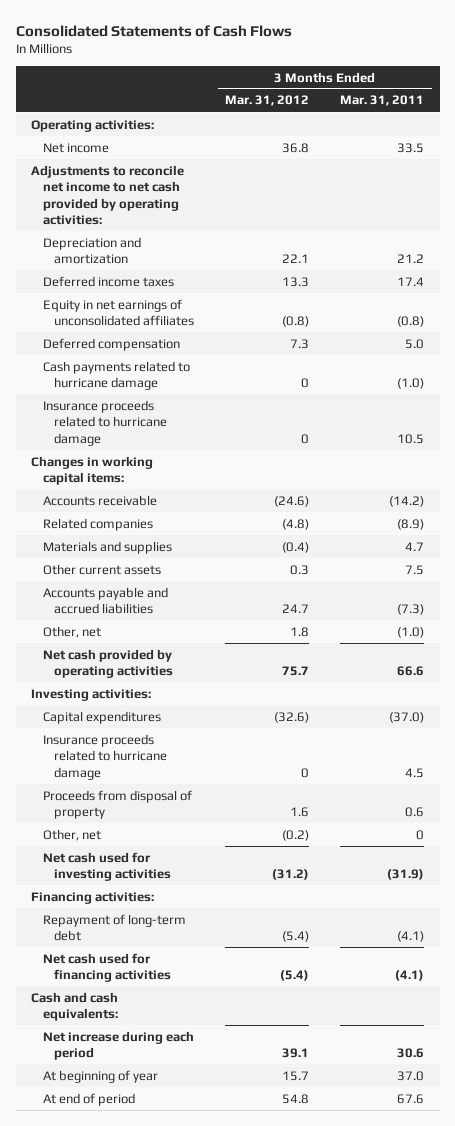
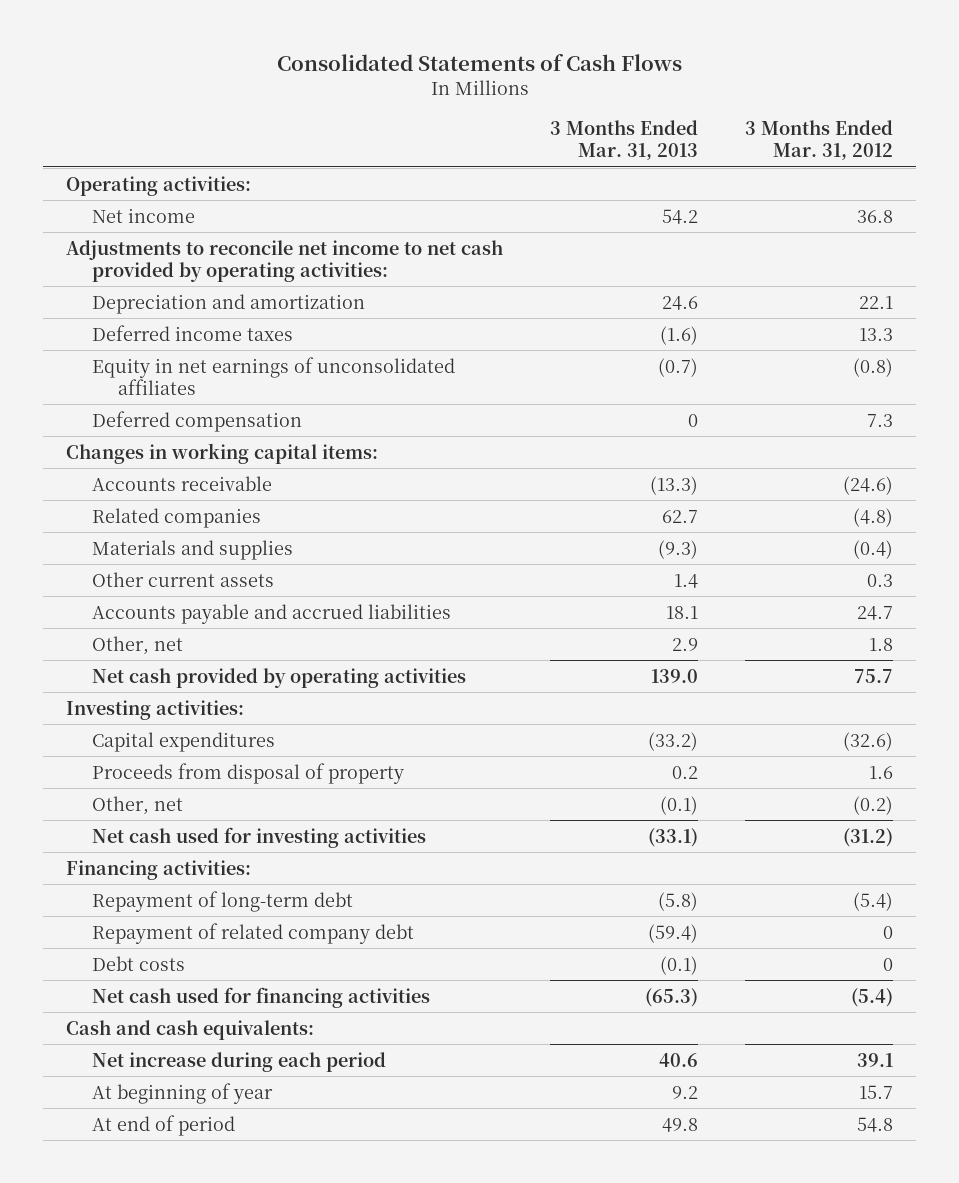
[340,95,425,107] Mar. 31, 2011 -> none
none -> [550,120,699,161] 3 Months Ended Mar. 31, 2013
[42,360,190,391] Cash payments related to hurricane damage -> none
[42,399,168,446] Insurance proceeds related to hurricane damage -> none
[42,733,168,780] Insurance proceeds related to hurricane damage -> none
none -> [92,922,415,944] Repayment of related company debt
none -> [92,955,186,971] Debt costs

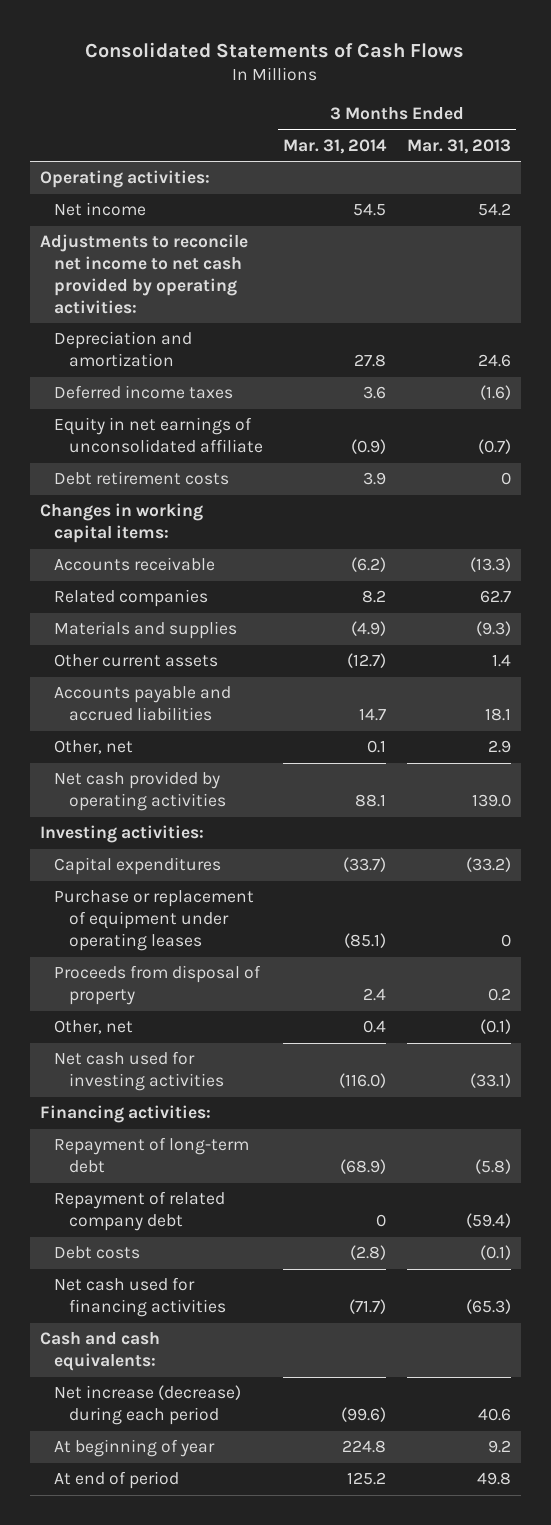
[744,120,893,161] 3 Months Ended Mar. 31, 2012 -> none
none -> [283,138,388,154] Mar. 31, 2014
[92,410,303,432] Deferred compensation -> none
[92,356,456,395] Equity in net earnings of unconsolidated affiliates -> [54,417,263,454] Equity in net earnings of unconsolidated affiliate
none -> [54,471,230,486] Debt retirement costs
none -> [54,890,255,951] Purchase or replacement of equipment under operating leases
[92,1051,387,1072] Net increase during each period -> [54,1385,242,1426] Net increase (decrease) during each period

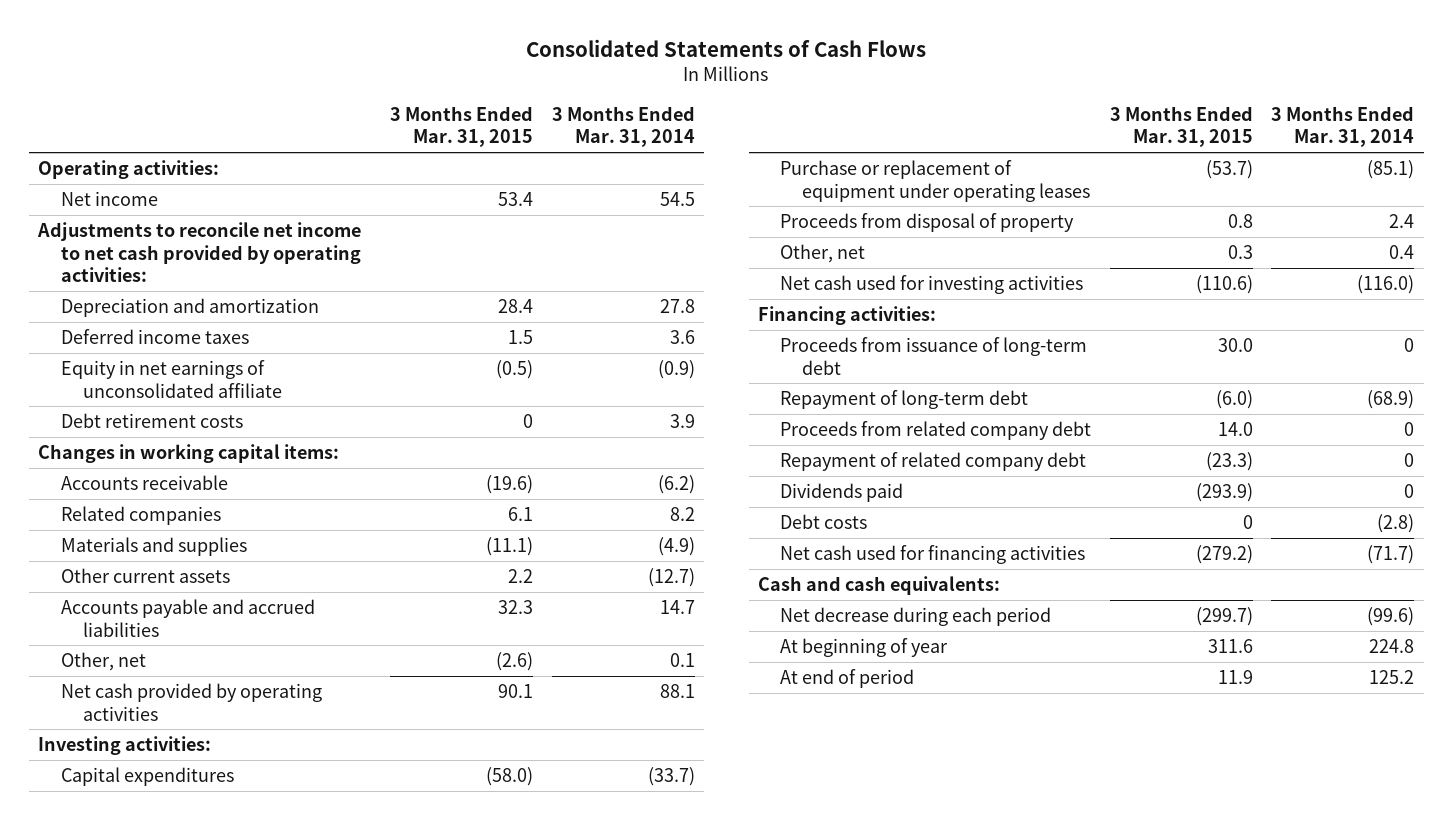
[407,138,512,154] Mar. 31, 2013 -> none
none -> [390,105,534,148] 3 Months Ended Mar. 31, 2015
none -> [780,336,1088,375] Proceeds from issuance of long-term debt
none -> [780,420,1092,440] Proceeds from related company debt
none -> [780,482,904,502] Dividends paid
[54,1385,242,1426] Net increase (decrease) during each period -> [780,606,1052,626] Net decrease during each period

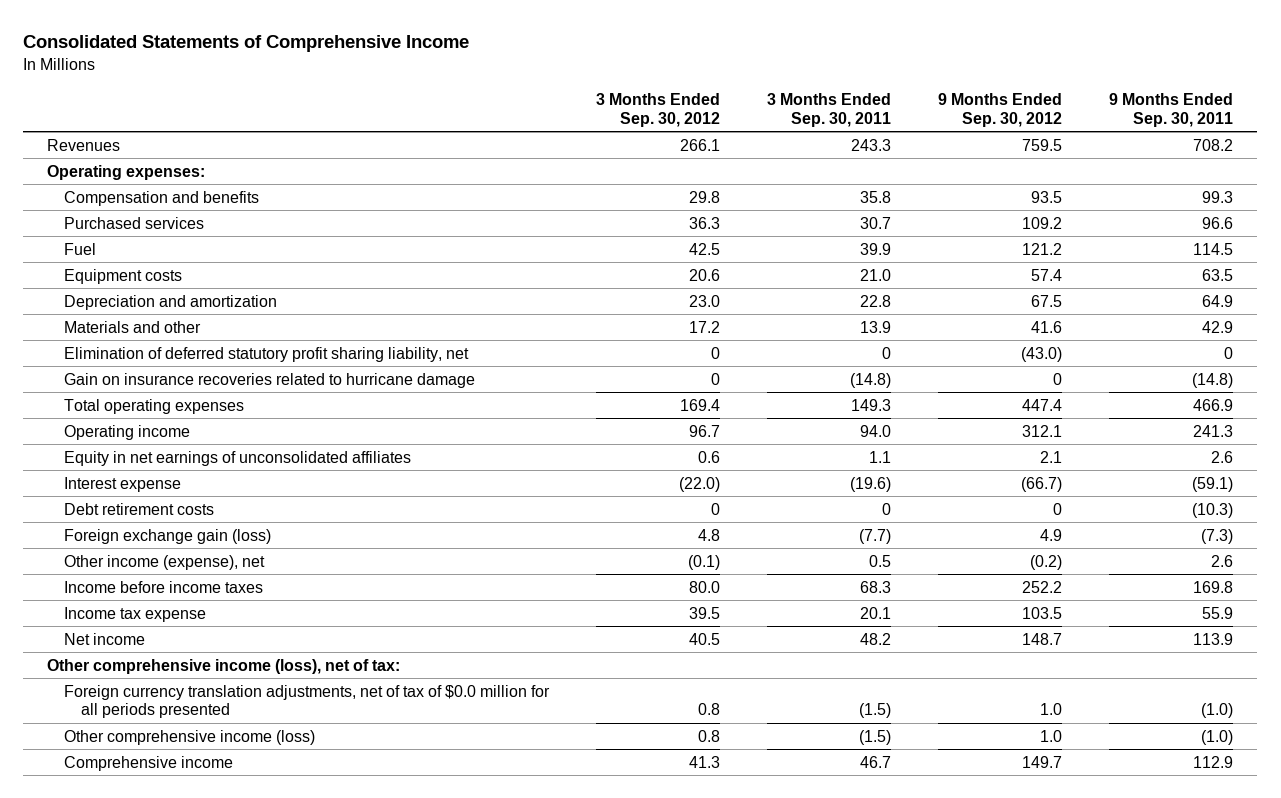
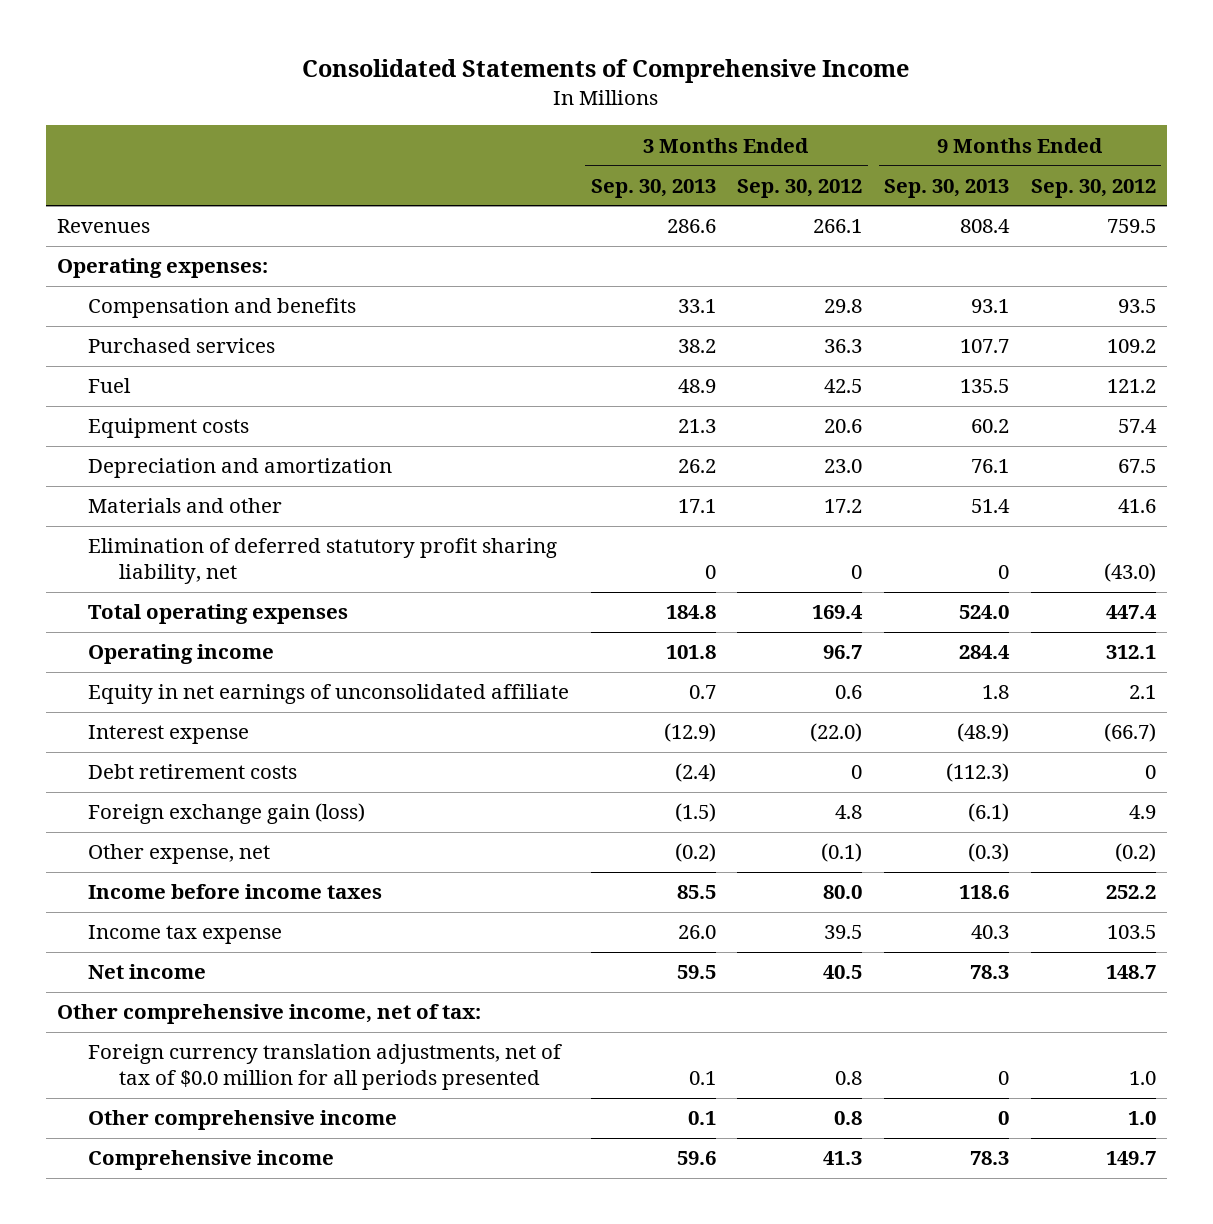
[767,92,892,127] 3 Months Ended Sep. 30, 2011 -> none
[1109,92,1234,127] 9 Months Ended Sep. 30, 2011 -> none
none -> [590,178,716,198] Sep. 30, 2013
none -> [884,178,1010,198] Sep. 30, 2013
[63,372,475,388] Gain on insurance recoveries related to hurricane damage -> none
[63,450,411,466] Equity in net earnings of unconsolidated affiliates -> [87,684,569,705] Equity in net earnings of unconsolidated affiliate
[63,554,265,570] Other income (expense), net -> [87,844,270,865] Other expense, net
[47,658,401,674] Other comprehensive income (loss), net of tax: -> [56,1004,481,1025] Other comprehensive income, net of tax:
[63,729,315,745] Other comprehensive income (loss) -> [87,1110,397,1131] Other comprehensive income

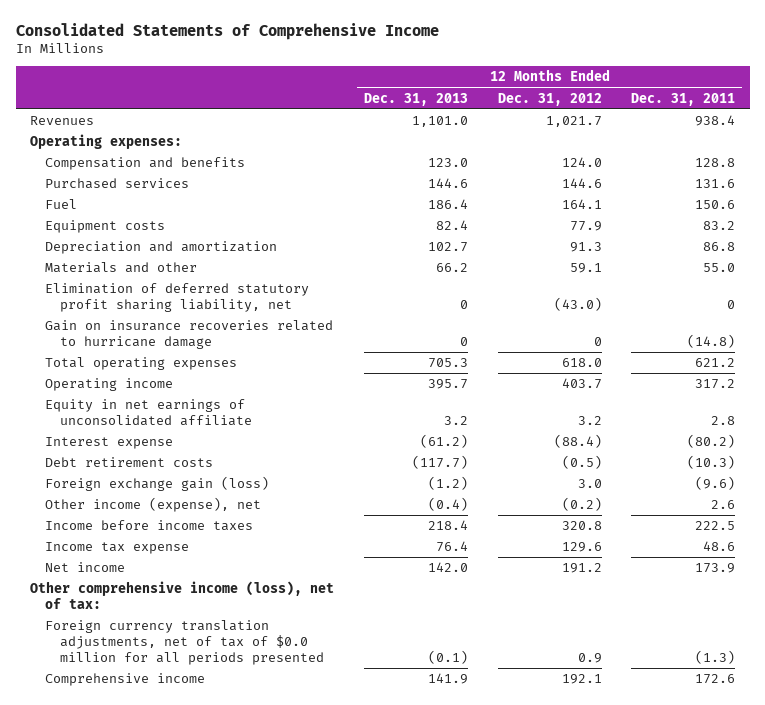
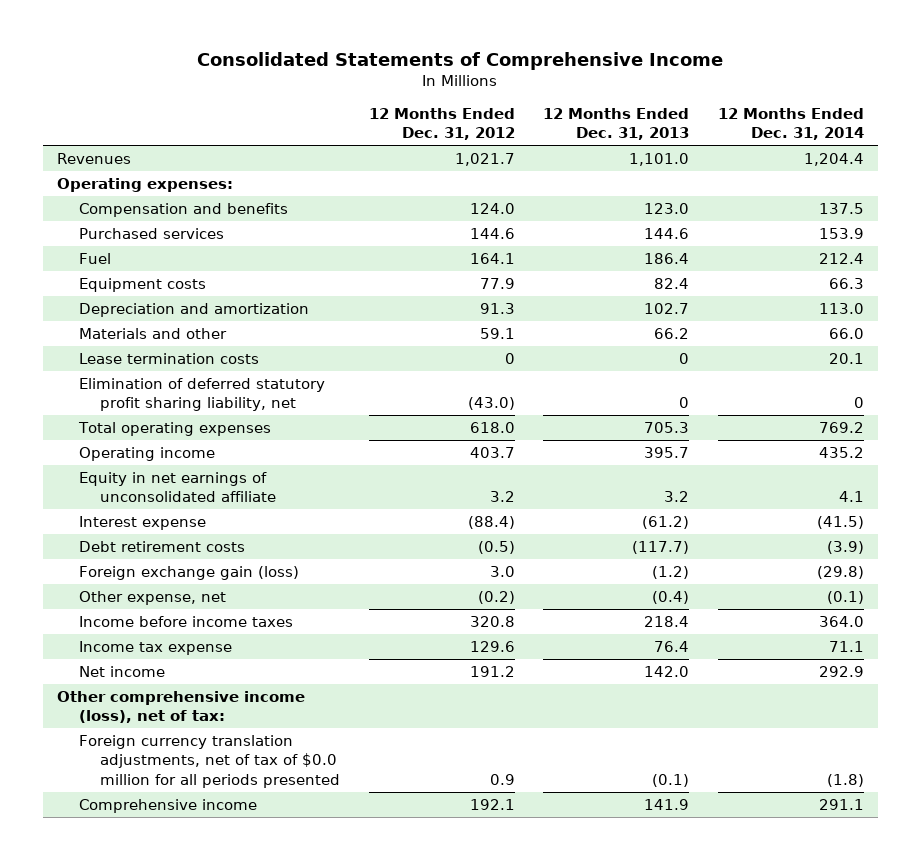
[631,92,736,106] Dec. 31, 2011 -> none
none -> [717,108,864,141] 12 Months Ended Dec. 31, 2014
none -> [78,352,259,364] Lease termination costs
[45,320,334,349] Gain on insurance recoveries related to hurricane damage -> none
[45,497,262,513] Other income (expense), net -> [78,590,226,605] Other expense, net

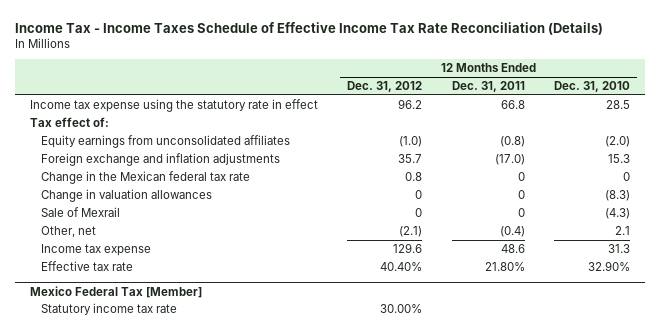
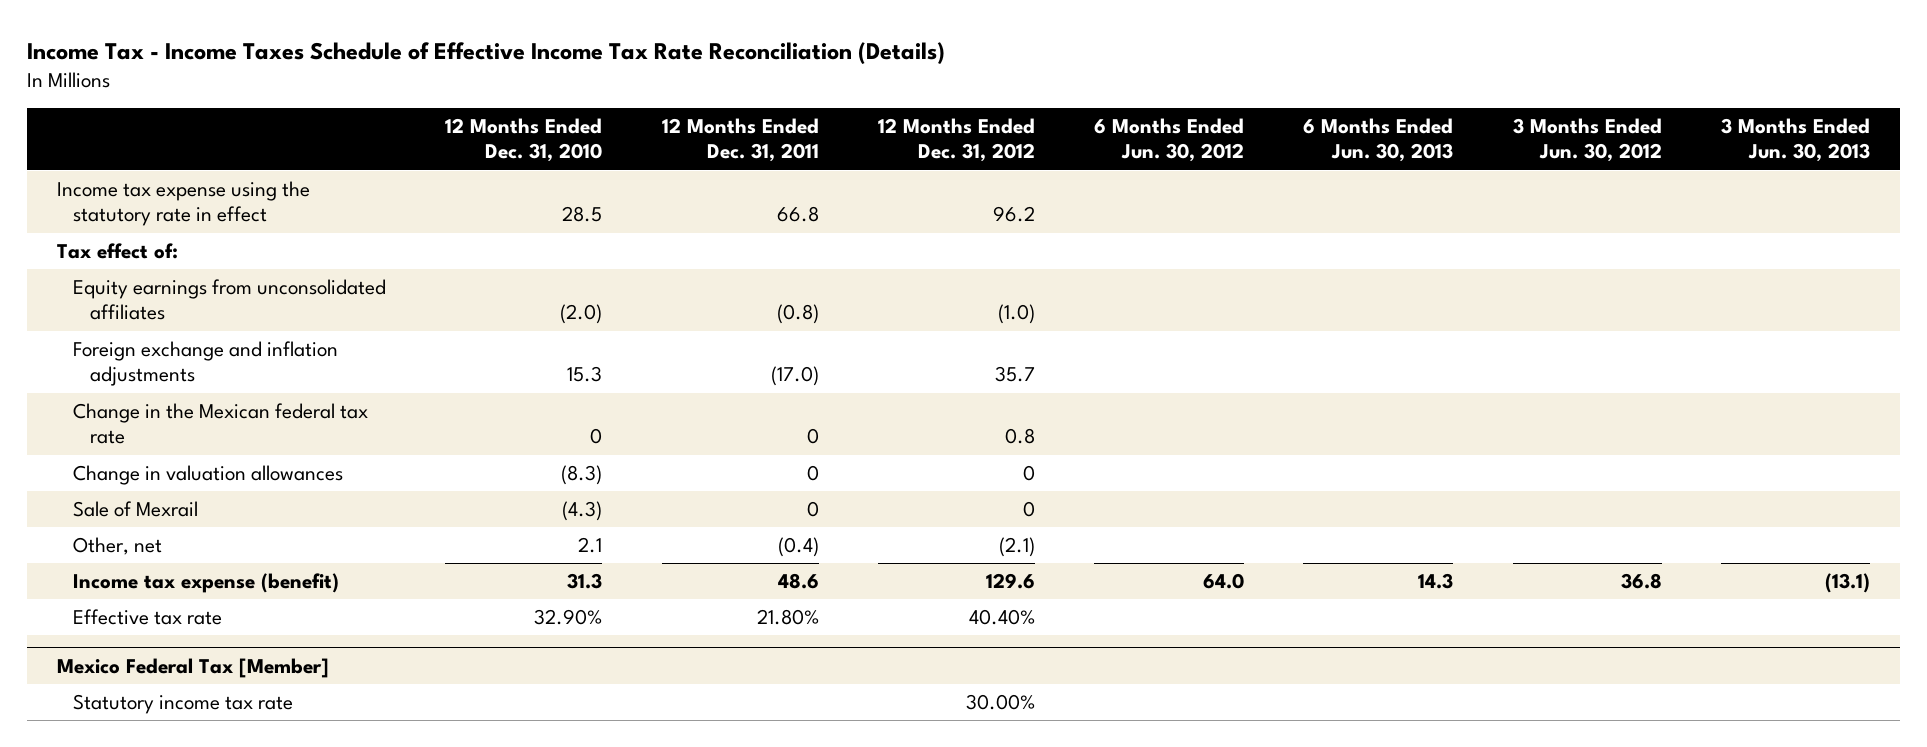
none -> [1094,117,1245,163] 6 Months Ended Jun. 30, 2012
none -> [1303,117,1454,163] 6 Months Ended Jun. 30, 2013
none -> [1512,117,1662,163] 3 Months Ended Jun. 30, 2012
none -> [1721,117,1871,163] 3 Months Ended Jun. 30, 2013
[41,243,152,256] Income tax expense -> [73,572,340,593] Income tax expense (benefit)

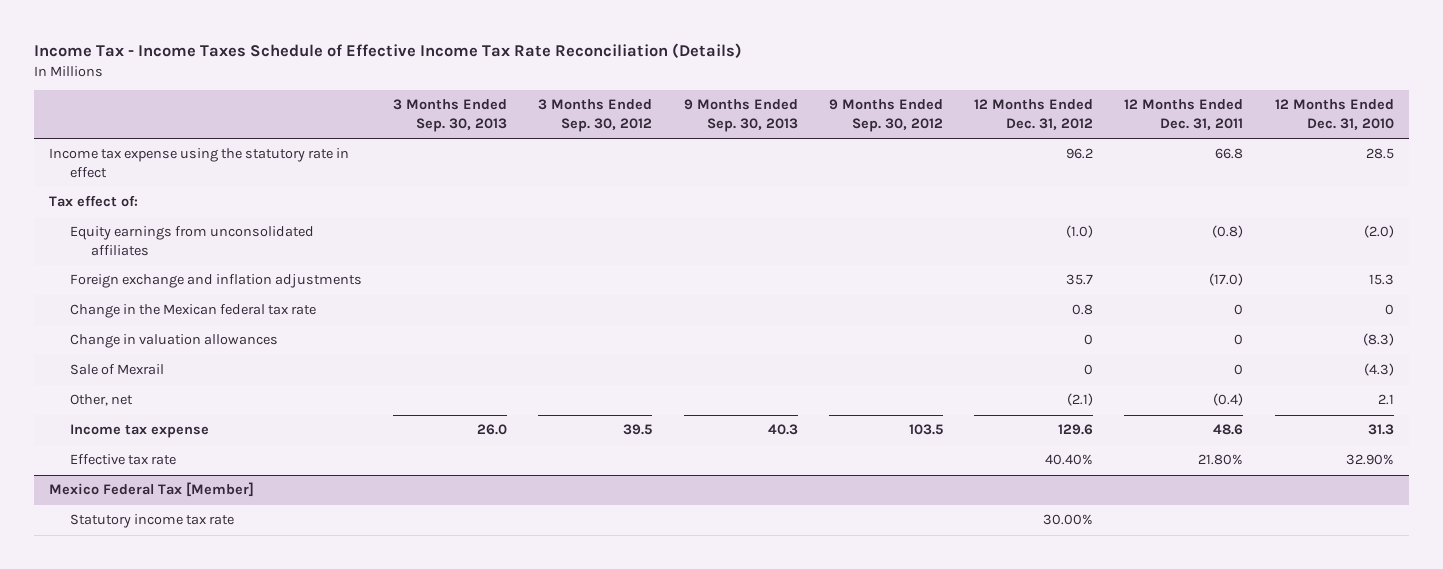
[1094,117,1245,163] 6 Months Ended Jun. 30, 2012 -> none
[1303,117,1454,163] 6 Months Ended Jun. 30, 2013 -> none
[1512,117,1662,163] 3 Months Ended Jun. 30, 2012 -> none
[1721,117,1871,163] 3 Months Ended Jun. 30, 2013 -> none
none -> [393,99,508,133] 3 Months Ended Sep. 30, 2013
none -> [538,99,653,133] 3 Months Ended Sep. 30, 2012
none -> [683,99,798,133] 9 Months Ended Sep. 30, 2013
none -> [828,99,943,133] 9 Months Ended Sep. 30, 2012
[73,572,340,593] Income tax expense (benefit) -> [69,424,209,439] Income tax expense

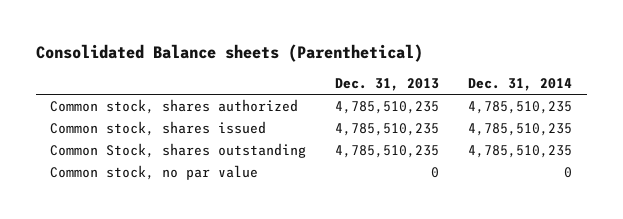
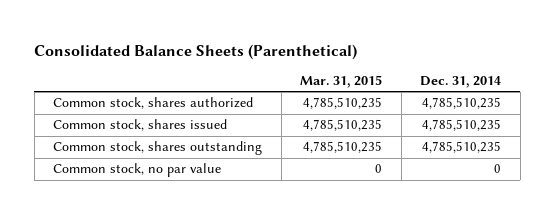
[35,43,423,62] Consolidated Balance sheets (Parenthetical) -> [34,43,358,60] Consolidated Balance Sheets (Parenthetical)
[335,78,440,92] Dec. 31, 2013 -> none
none -> [300,75,383,89] Mar. 31, 2015
[50,142,307,158] Common Stock, shares outstanding -> [53,141,263,156] Common stock, shares outstanding

